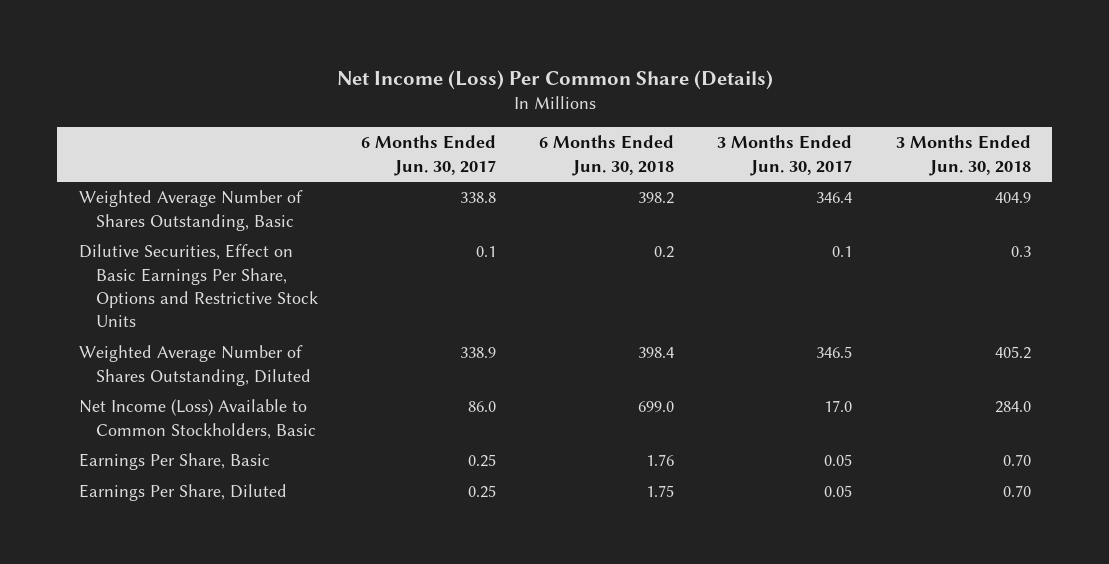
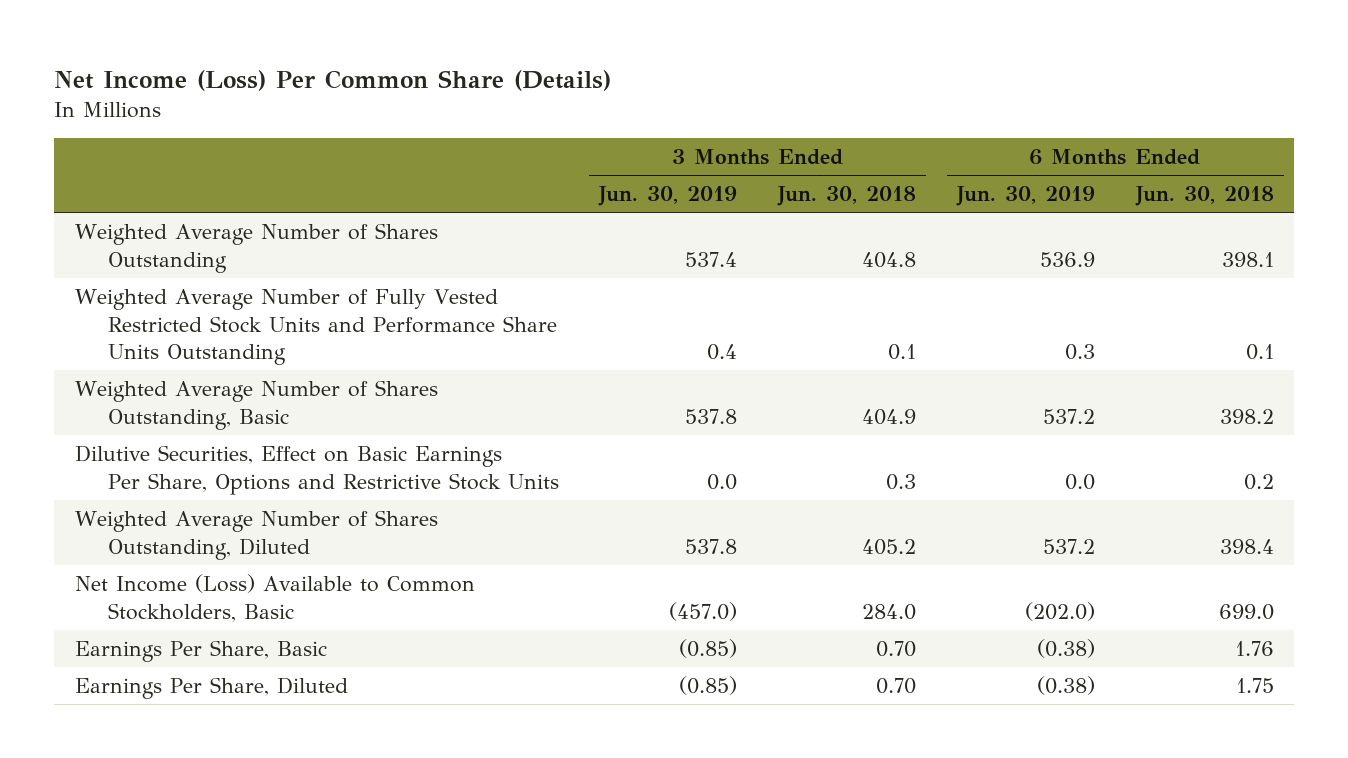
[361,135,497,176] 6 Months Ended Jun. 30, 2017 -> none
[717,135,853,176] 3 Months Ended Jun. 30, 2017 -> none
none -> [598,186,738,207] Jun. 30, 2019
none -> [955,186,1095,207] Jun. 30, 2019
none -> [74,222,438,273] Weighted Average Number of Shares Outstanding
none -> [74,288,557,366] Weighted Average Number of Fully Vested Restricted Stock Units and Performance Share Units Outstanding

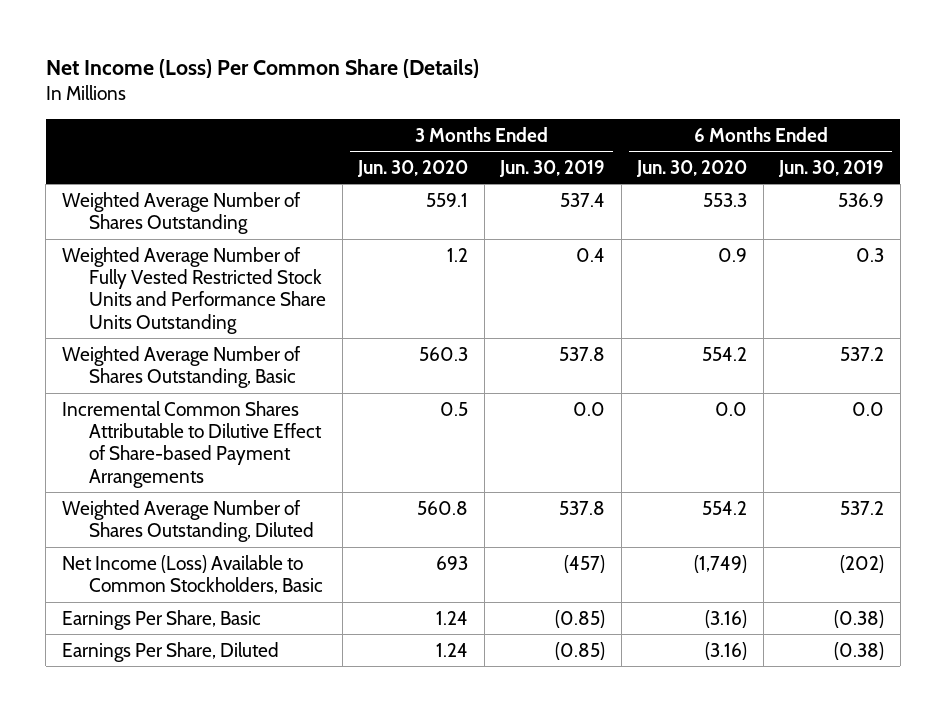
[777,186,917,207] Jun. 30, 2018 -> none
[1134,186,1274,207] Jun. 30, 2018 -> none
none -> [357,159,469,177] Jun. 30, 2020
none -> [636,159,748,177] Jun. 30, 2020
[74,444,559,495] Dilutive Securities, Effect on Basic Earnings Per Share, Options and Restrictive Stock Units -> none
none -> [61,400,323,488] Incremental Common Shares Attributable to Dilutive Effect of Share-based Payment Arrangements
[669,601,738,621] (457.0) -> [564,554,606,573] (457)
[1024,601,1095,621] (202.0) -> [840,554,885,573] (202)

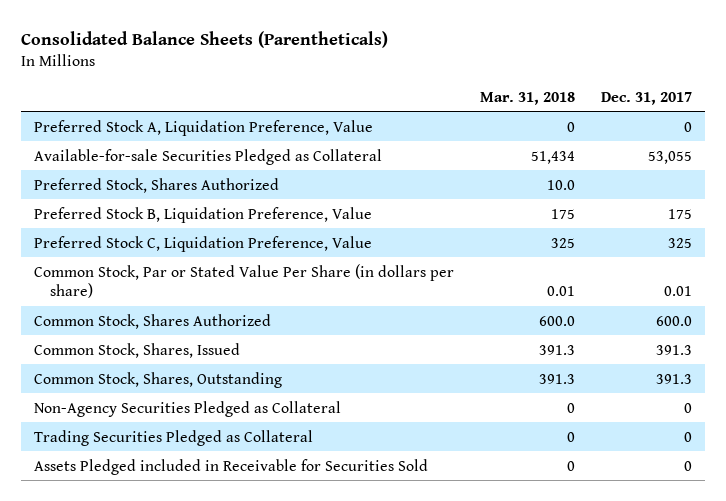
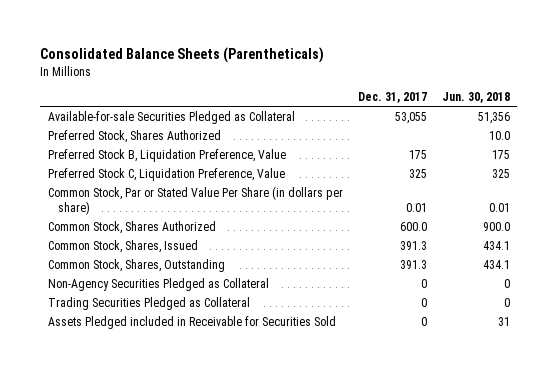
[479,91,575,105] Mar. 31, 2018 -> none
none -> [441,92,510,104] Jun. 30, 2018
[33,119,373,136] Preferred Stock A, Liquidation Preference, Value -> none

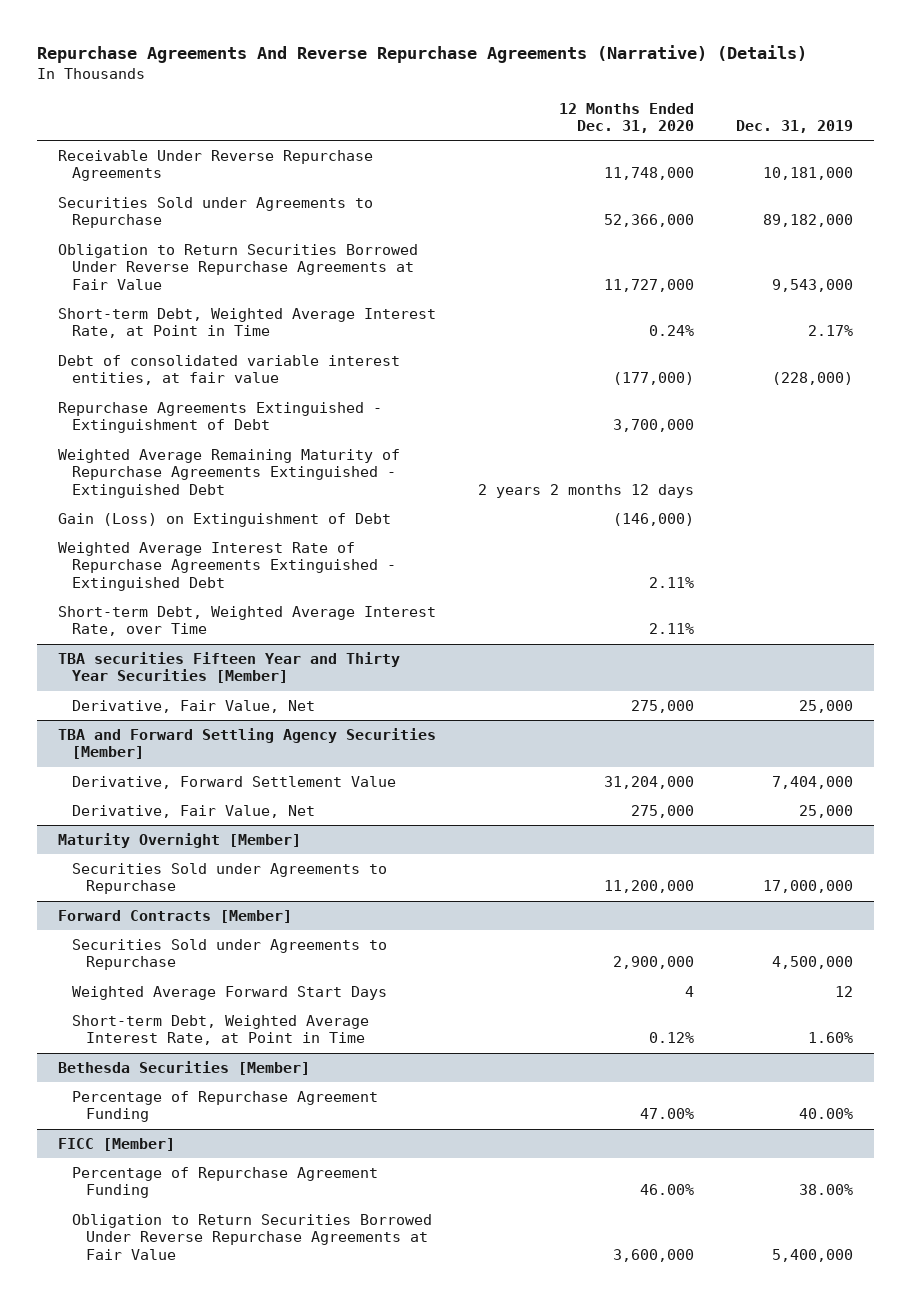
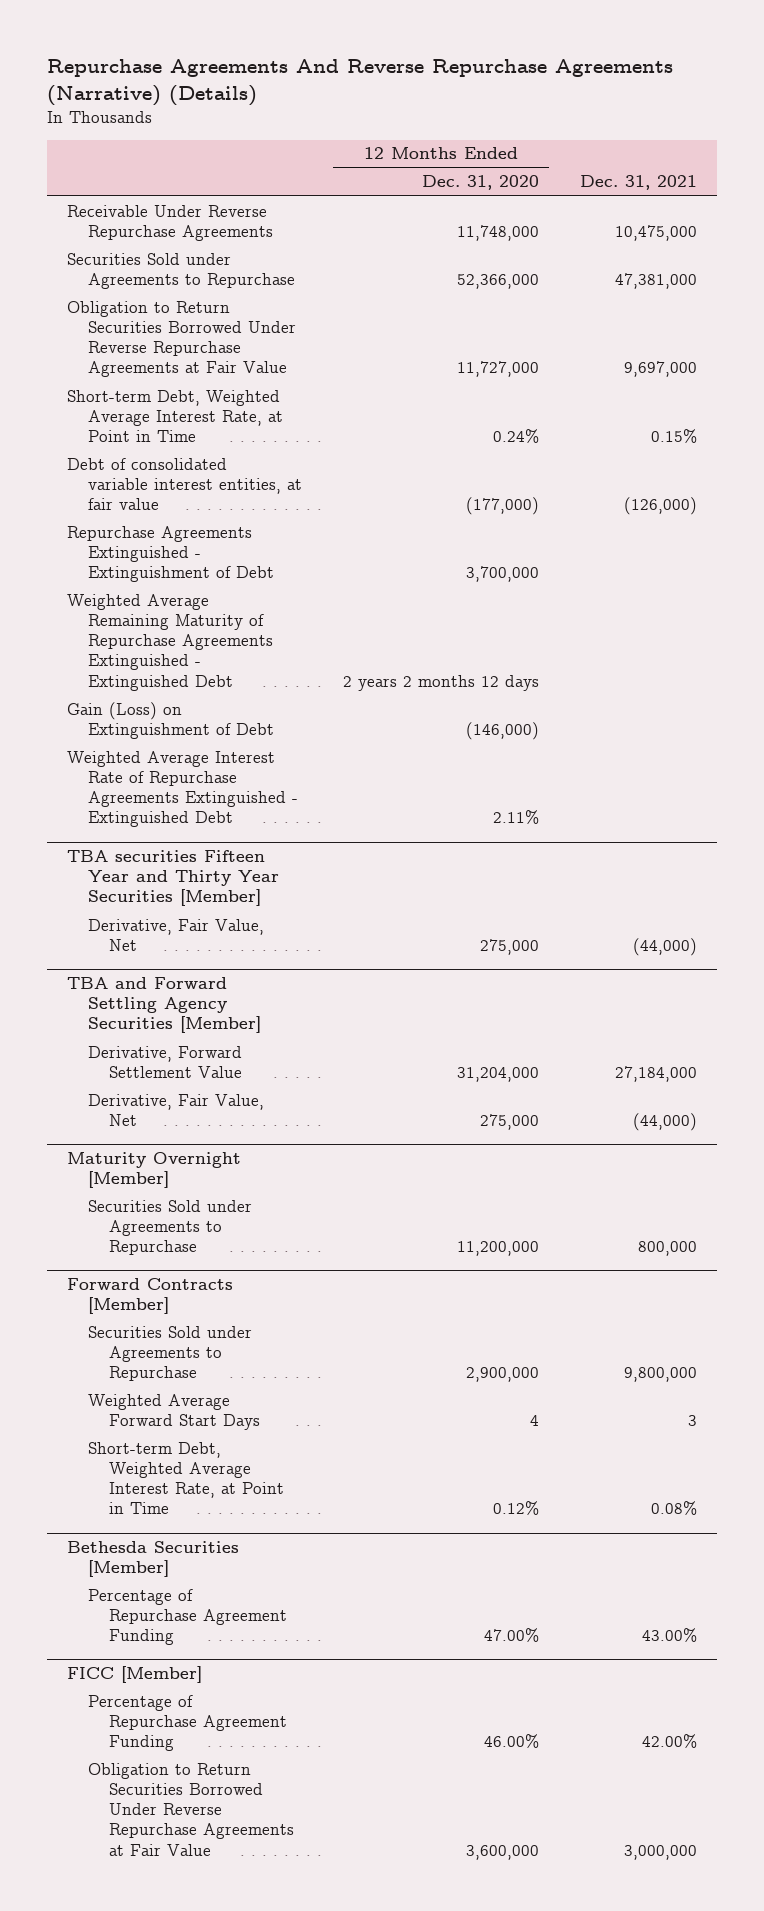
[736,120,854,134] Dec. 31, 2019 -> none
none -> [579,175,697,191] Dec. 31, 2021
[57,605,436,637] Short-term Debt, Weighted Average Interest Rate, over Time -> none

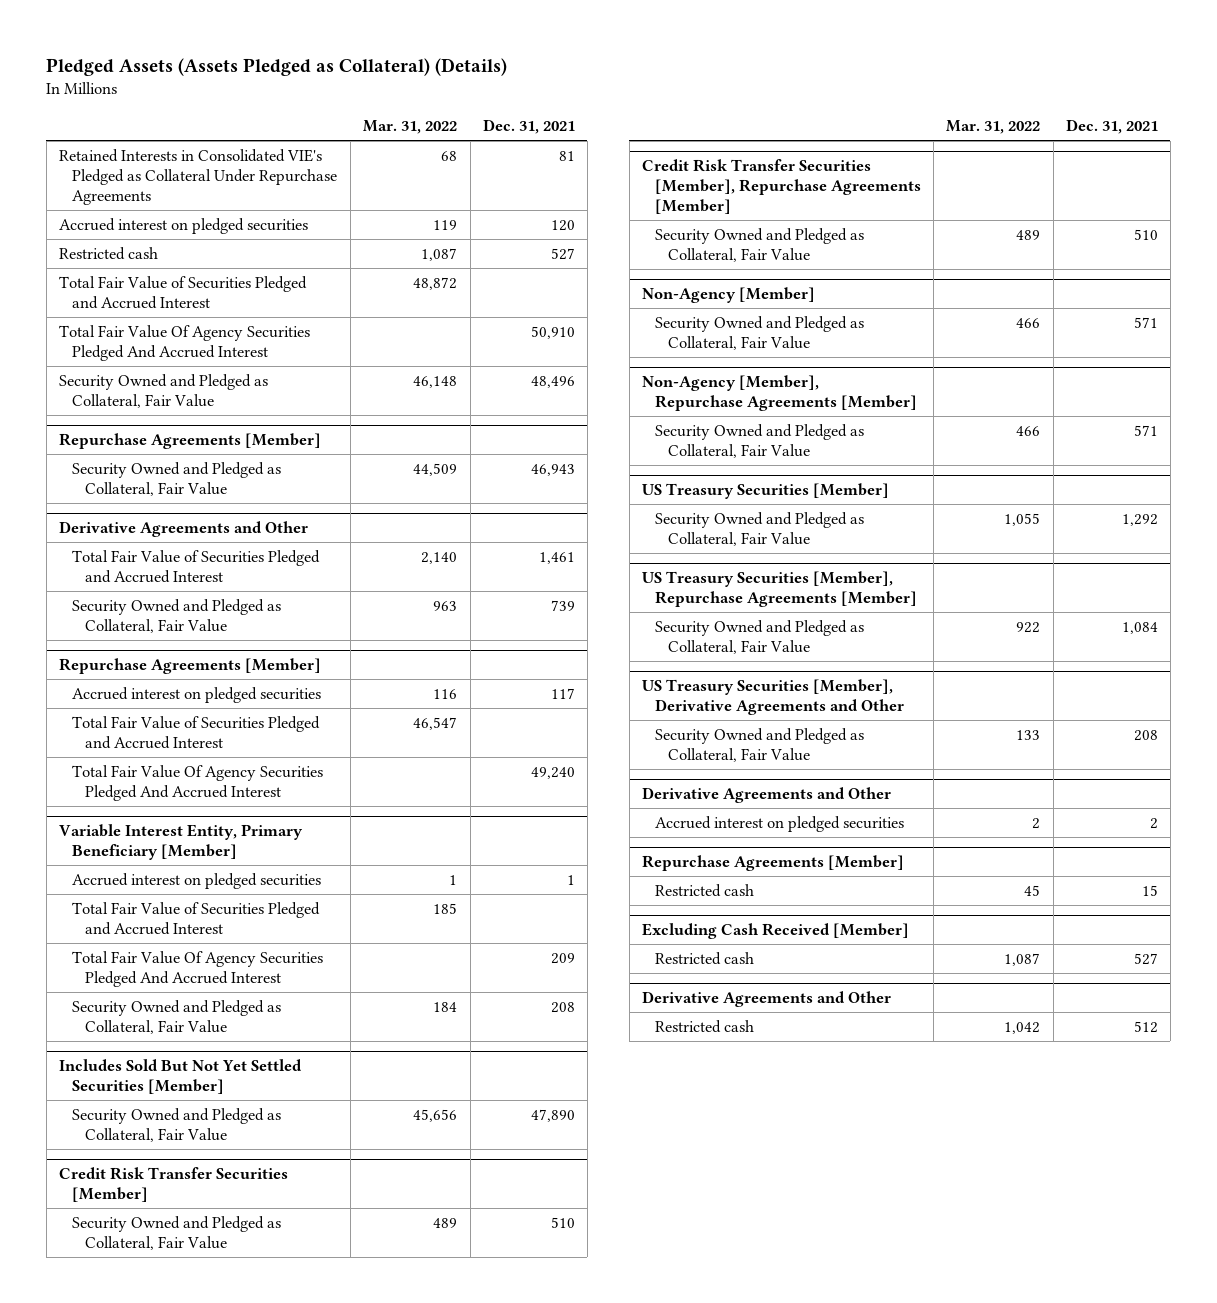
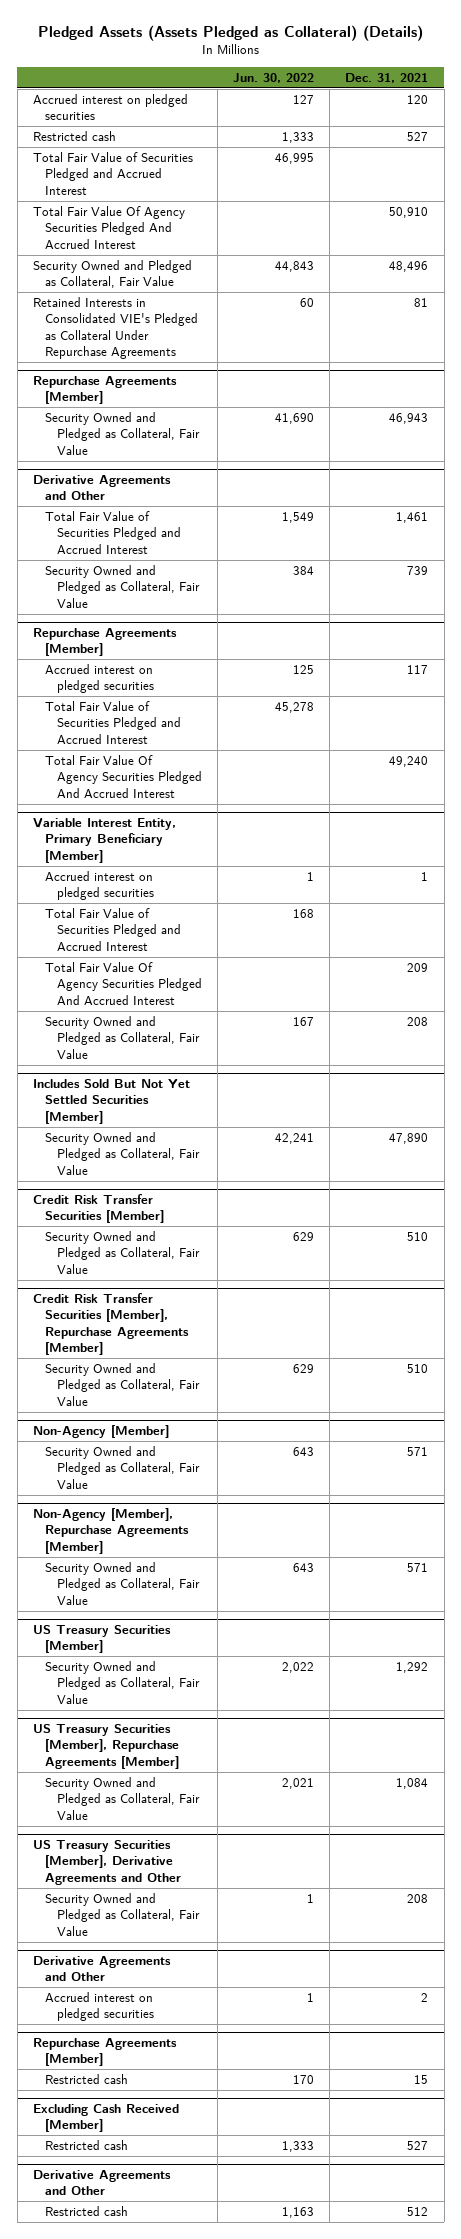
[363,120,458,135] Mar. 31, 2022 -> none
none -> [233,72,315,83] Jun. 30, 2022
[58,149,338,206] Retained Interests in Consolidated VIE's Pledged as Collateral Under Repurchase Agreements -> [32,296,198,359] Retained Interests in Consolidated VIE's Pledged as Collateral Under Repurchase Agreements

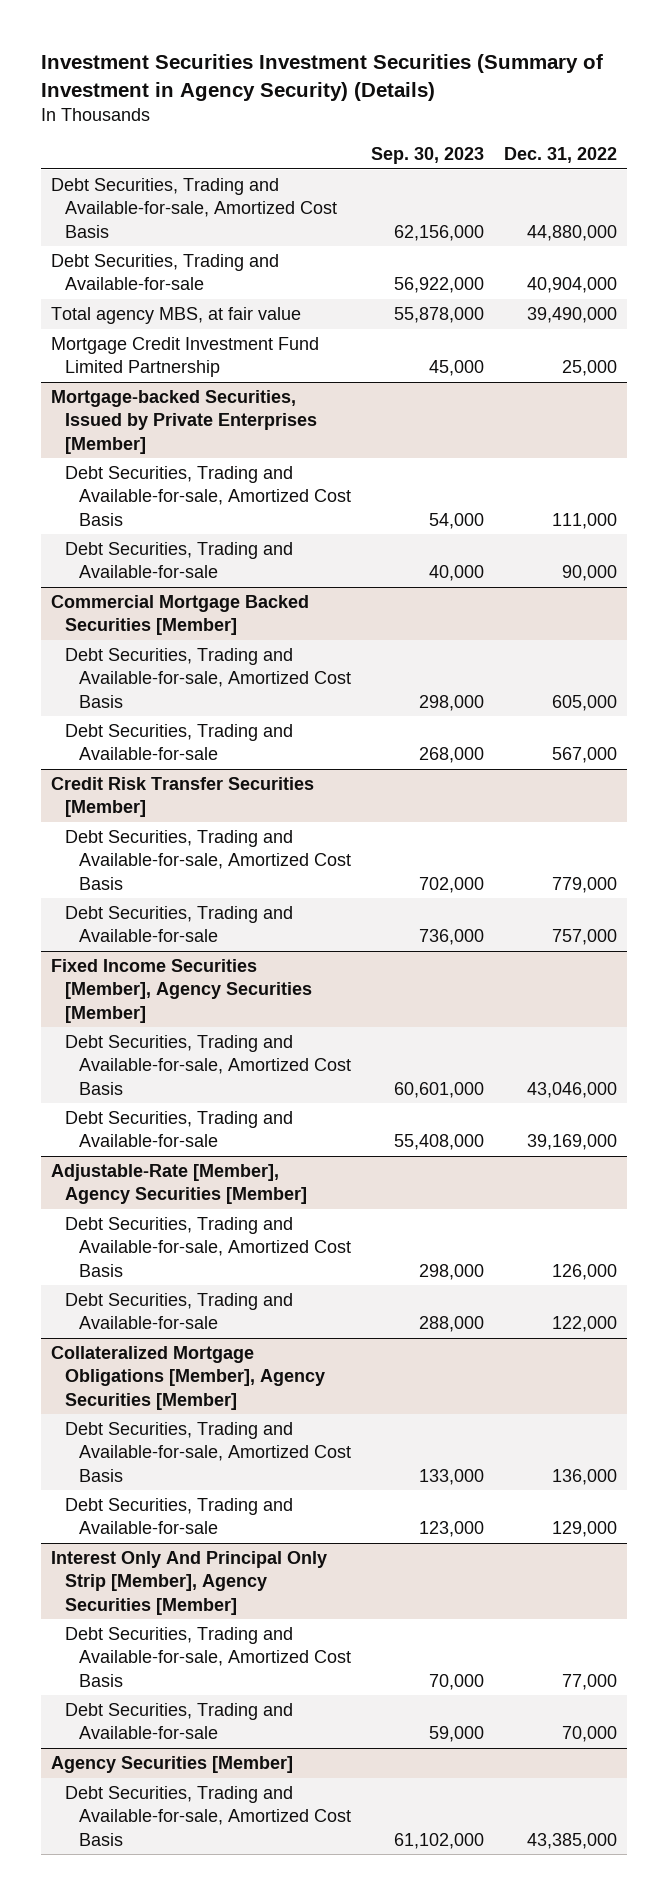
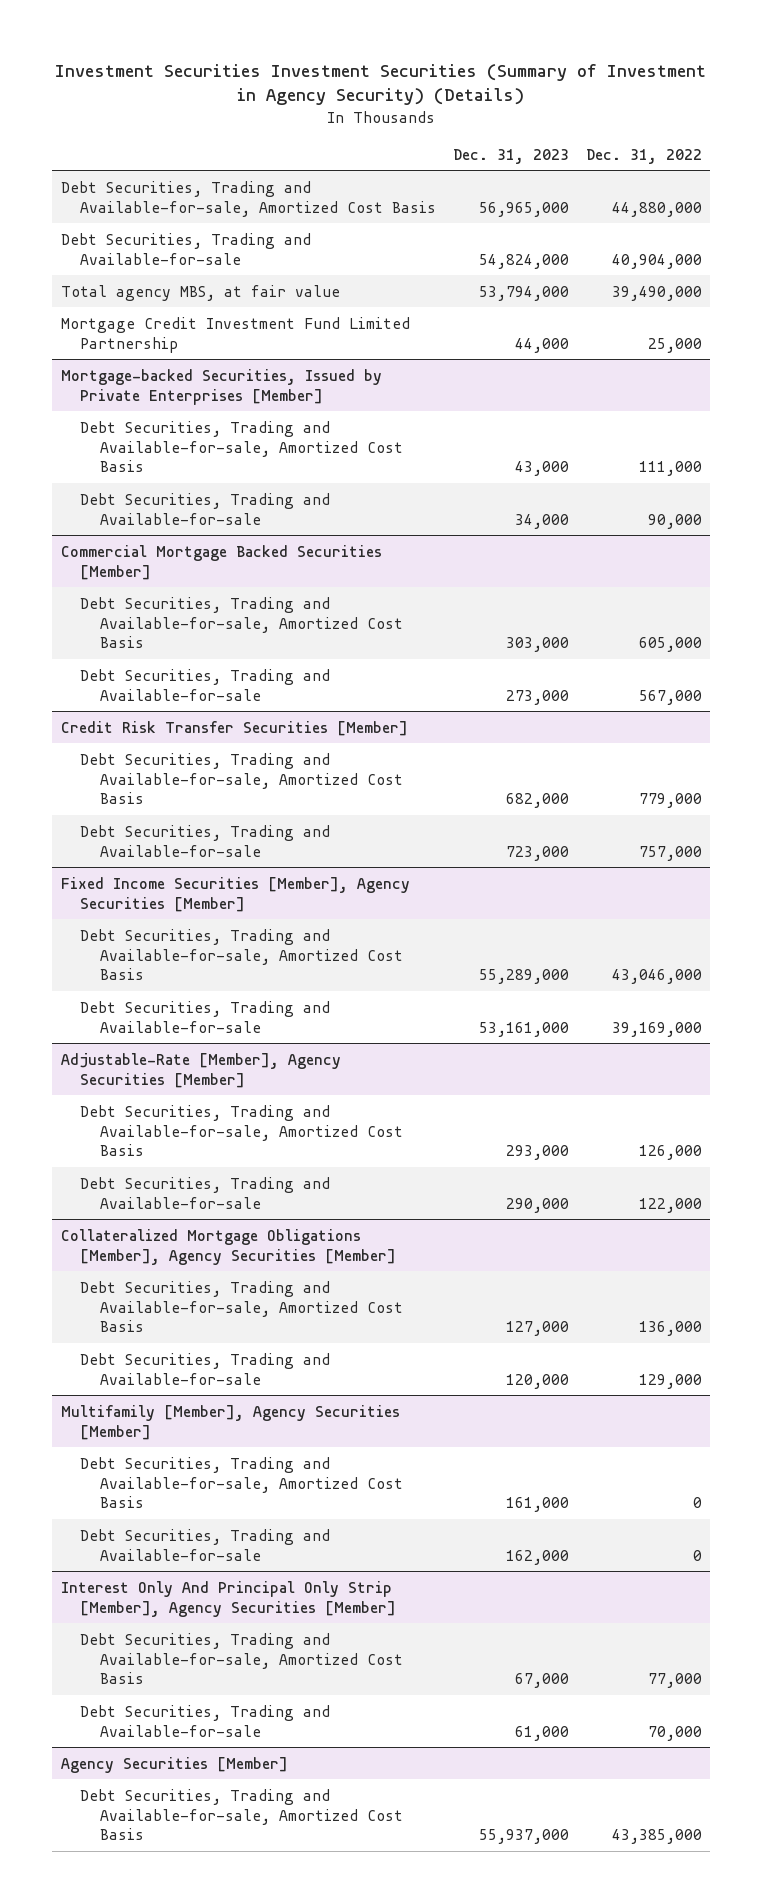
[370,147,484,165] Sep. 30, 2023 -> none
none -> [453,148,570,164] Dec. 31, 2023
none -> [60,1404,400,1440] Multifamily [Member], Agency Securities [Member]
none -> [80,1456,403,1509] Debt Securities, Trading and Available-for-sale, Amortized Cost Basis
none -> [80,1528,331,1561] Debt Securities, Trading and Available-for-sale

